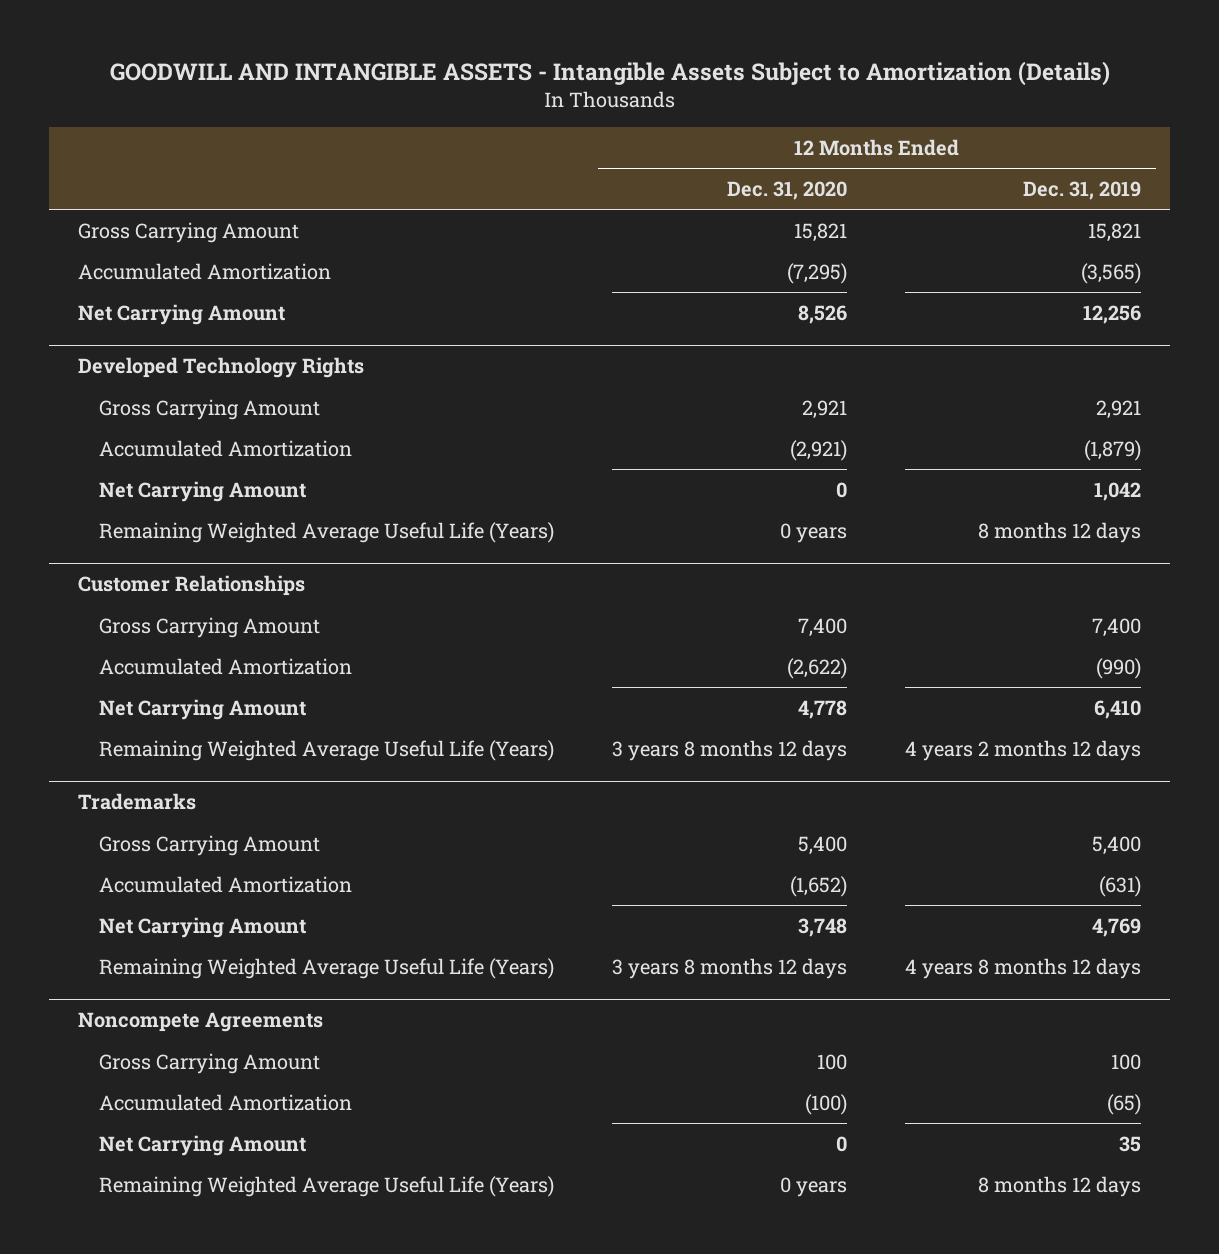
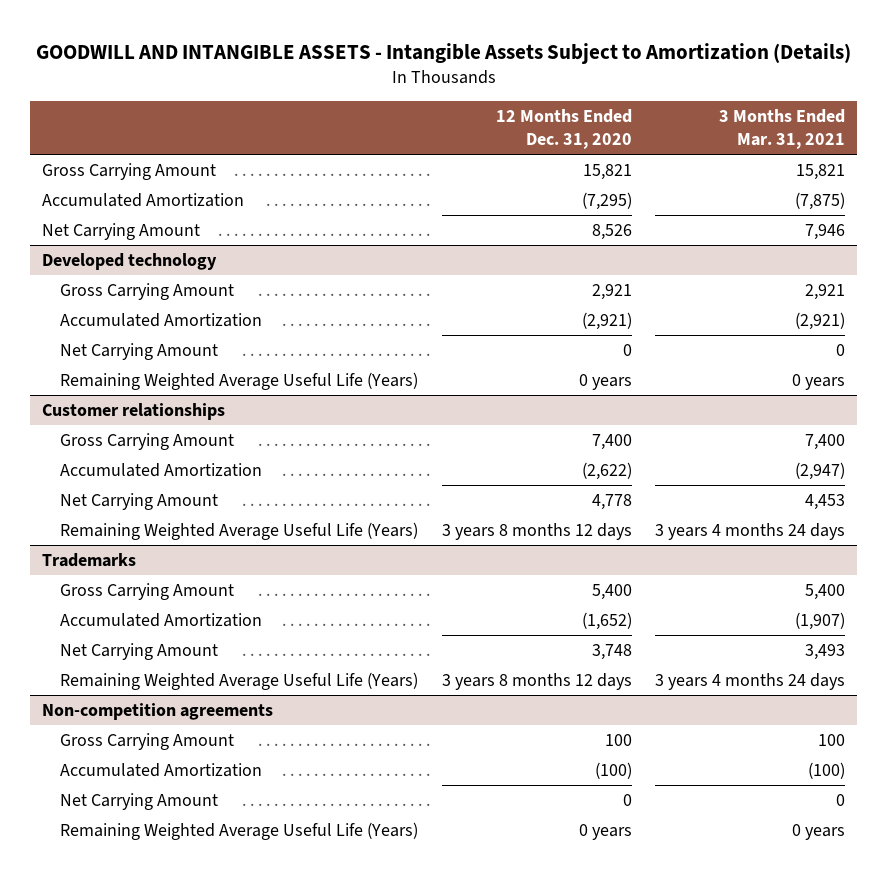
[1023,180,1142,200] Dec. 31, 2019 -> none
none -> [719,109,846,150] 3 Months Ended Mar. 31, 2021
[78,357,365,379] Developed Technology Rights -> [41,252,217,270] Developed technology
[78,575,306,597] Customer Relationships -> [41,402,225,420] Customer relationships
[78,1012,324,1033] Noncompete Agreements -> [41,702,273,720] Non-competition agreements

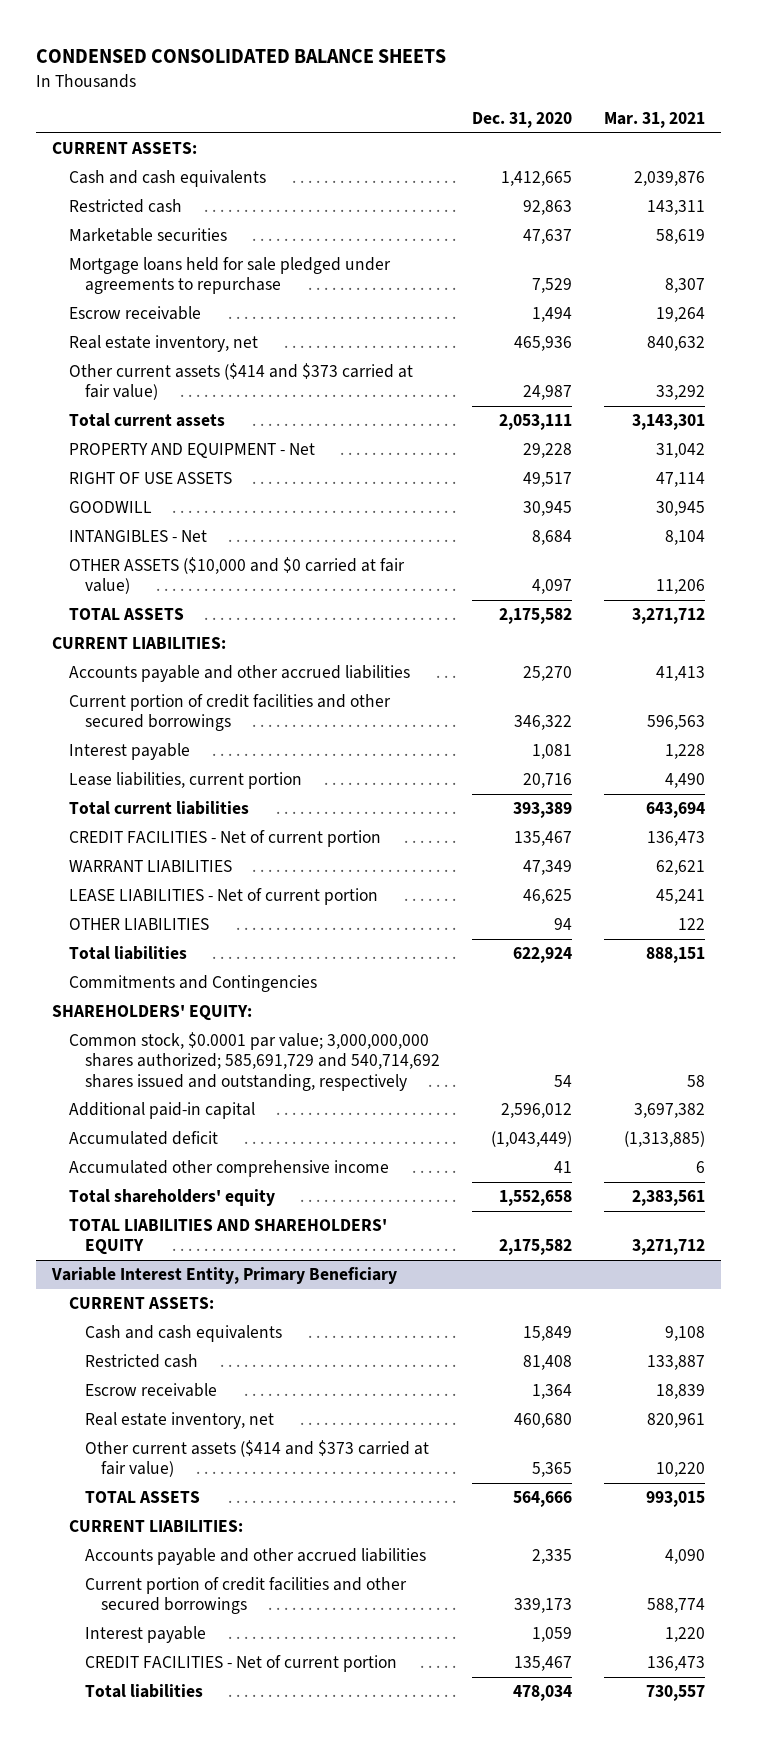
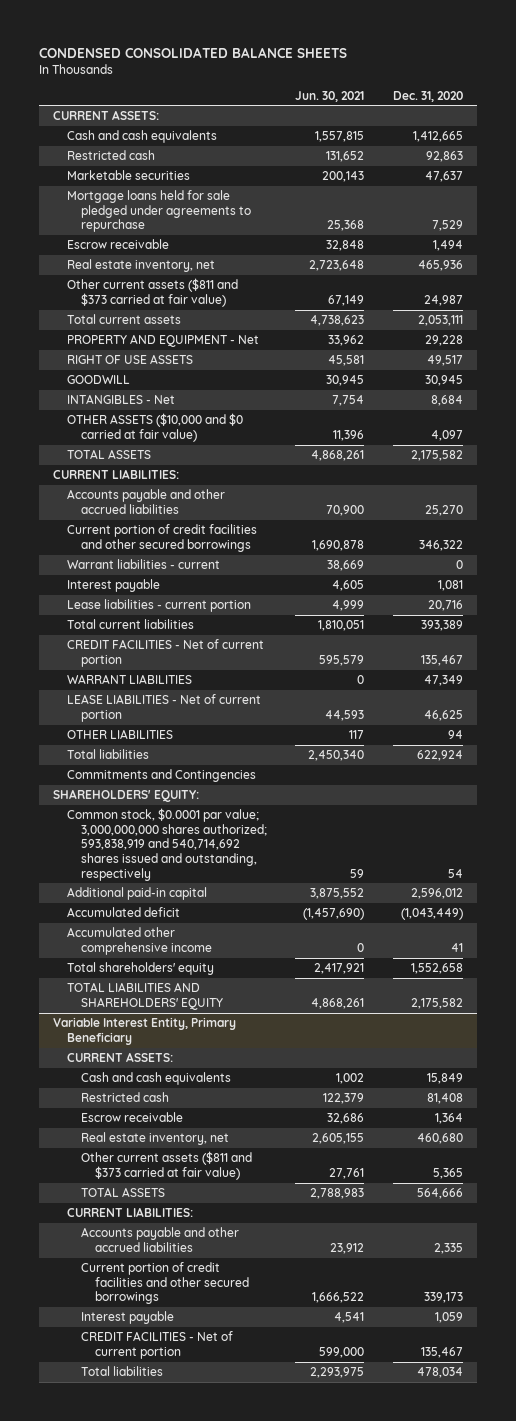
[604,112,706,129] Mar. 31, 2021 -> none
none -> [295,90,365,102] Jun. 30, 2021
[68,363,413,401] Other current assets ($414 and $373 carried at fair value) -> [67,278,239,307] Other current assets ($811 and $373 carried at fair value)
none -> [67,559,221,570] Warrant liabilities - current
[68,772,302,790] Lease liabilities, current portion -> [67,599,252,613] Lease liabilities - current portion
[68,1032,440,1091] Common stock, $0.0001 par value; 3,000,000,000 shares authorized; 585,691,729 and 540,714,692 shares issued and outstanding, respectively -> [67,808,267,881] Common stock, $0.0001 par value; 3,000,000,000 shares authorized; 593,838,919 and 540,714,692 shares issued and outstanding, respectively
[84,1440,429,1478] Other current assets ($414 and $373 carried at fair value) -> [80,1151,252,1180] Other current assets ($811 and $373 carried at fair value)

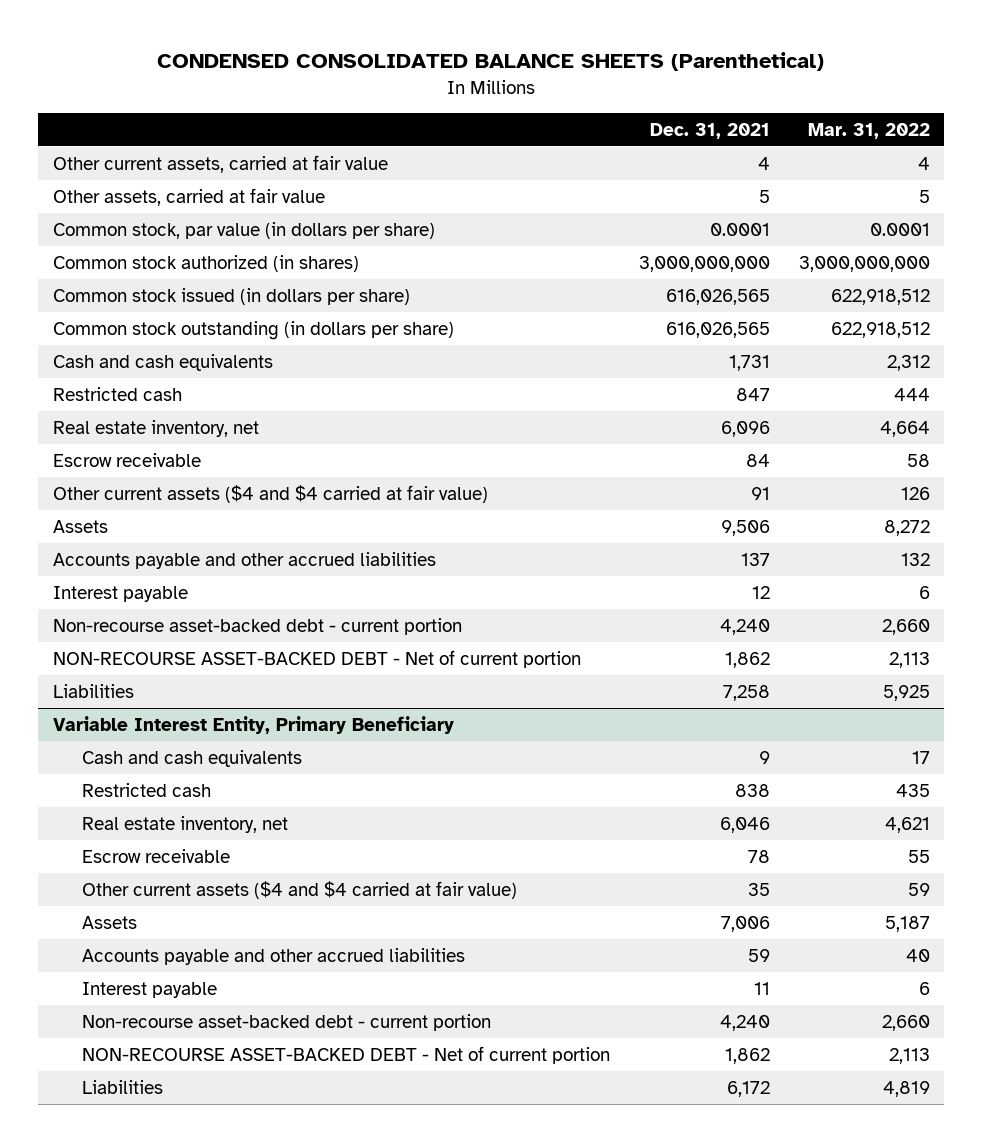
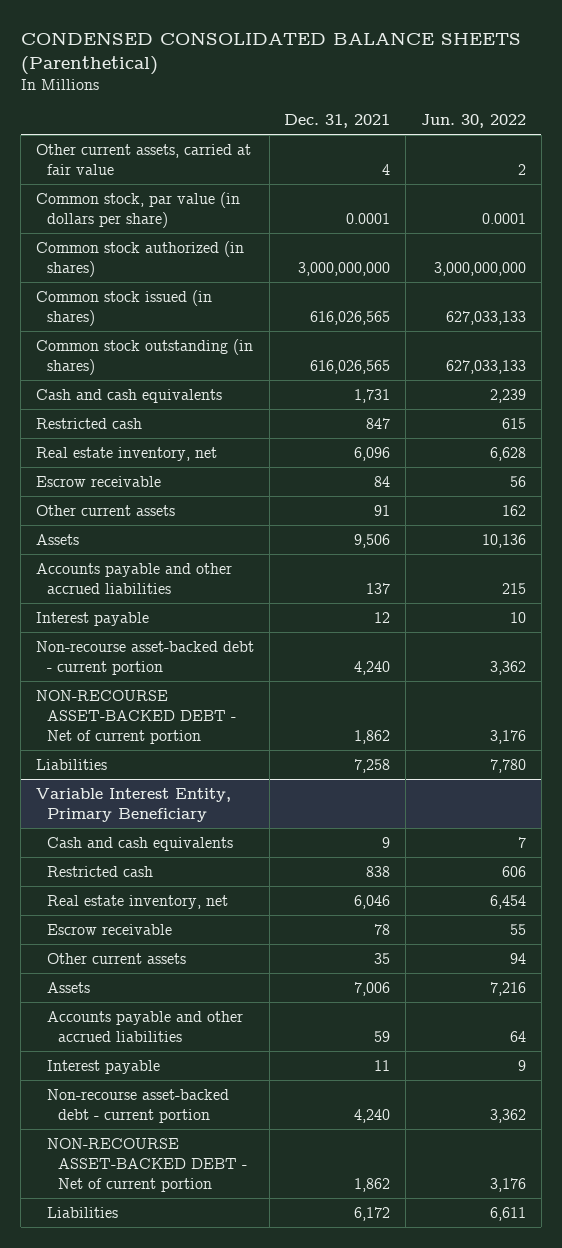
[807,122,930,139] Mar. 31, 2022 -> none
none -> [420,113,526,128] Jun. 30, 2022
[52,188,325,207] Other assets, carried at fair value -> none
[52,288,410,306] Common stock issued (in dollars per share) -> [35,289,212,326] Common stock issued (in shares)
[52,321,454,341] Common stock outstanding (in dollars per share) -> [35,338,253,375] Common stock outstanding (in shares)
[52,485,488,504] Other current assets ($4 and $4 carried at fair value) -> [35,504,175,516] Other current assets
[82,881,518,900] Other current assets ($4 and $4 carried at fair value) -> [47,952,187,964] Other current assets

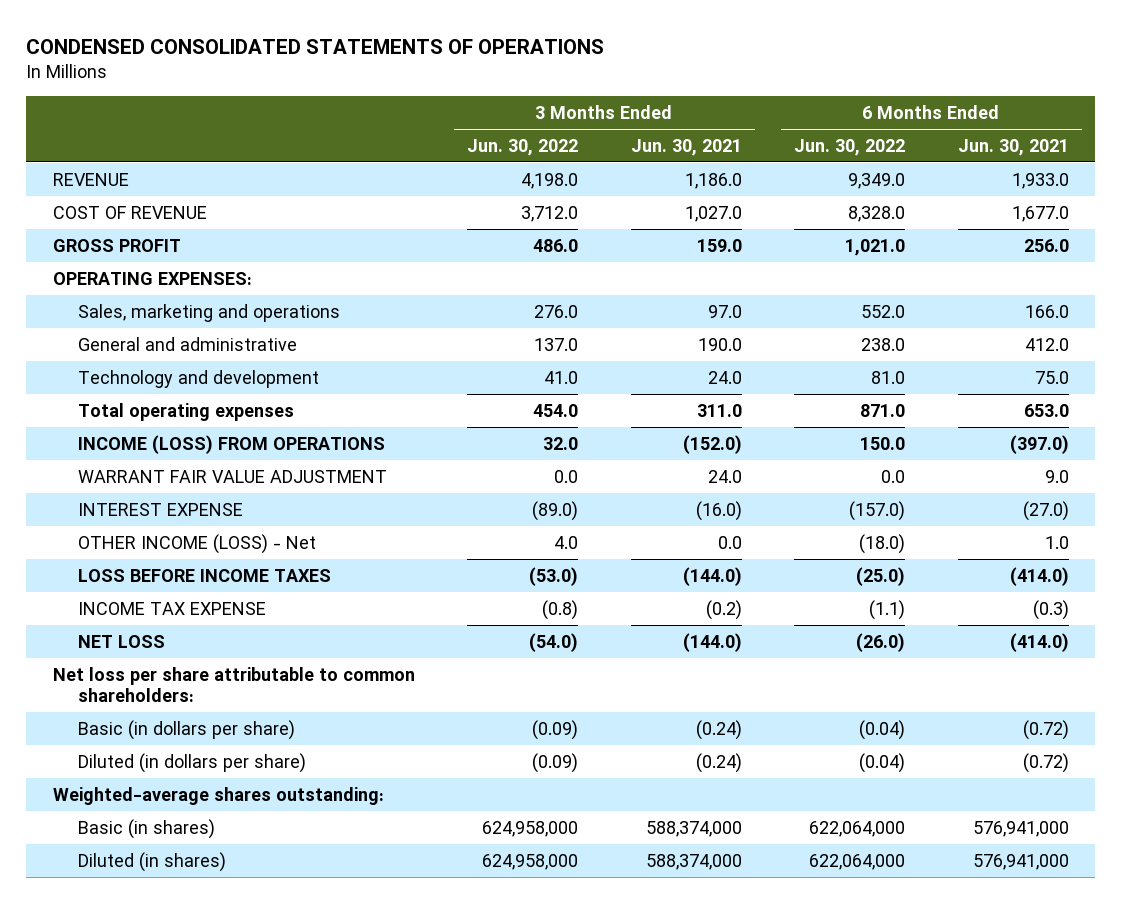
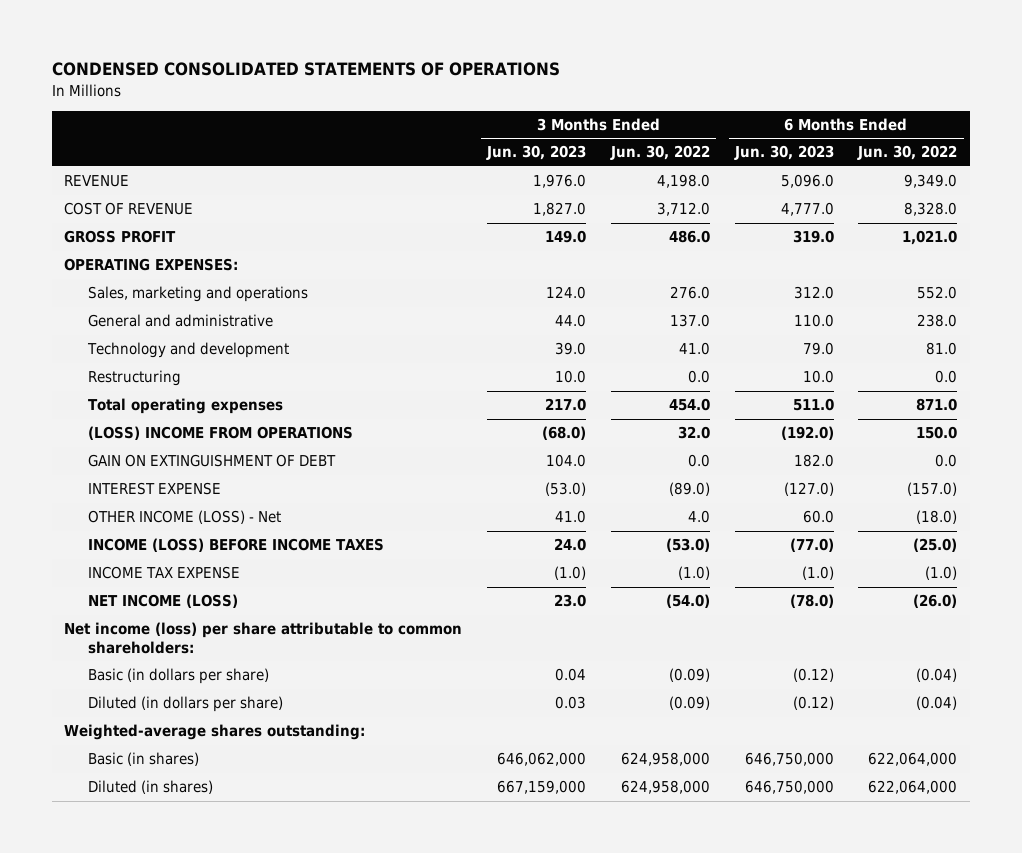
[630,138,742,156] Jun. 30, 2021 -> none
[957,138,1069,156] Jun. 30, 2021 -> none
none -> [486,145,587,161] Jun. 30, 2023
none -> [733,145,834,161] Jun. 30, 2023
none -> [87,370,181,387] Restructuring
[78,469,388,483] WARRANT FAIR VALUE ADJUSTMENT -> none
[78,434,386,454] INCOME (LOSS) FROM OPERATIONS -> [87,426,353,441] (LOSS) INCOME FROM OPERATIONS
none -> [87,454,336,468] GAIN ON EXTINGUISHMENT OF DEBT
[78,568,332,582] LOSS BEFORE INCOME TAXES -> [87,538,384,553] INCOME (LOSS) BEFORE INCOME TAXES
[542,599,579,620] (0.8) -> [677,566,710,581] (1.0)
[869,599,906,620] (1.1) -> [925,566,958,581] (1.0)
[78,634,166,648] NET LOSS -> [87,594,238,609] NET INCOME (LOSS)
[52,666,415,703] Net loss per share attributable to common shareholders: -> [64,622,463,655] Net income (loss) per share attributable to common shareholders:

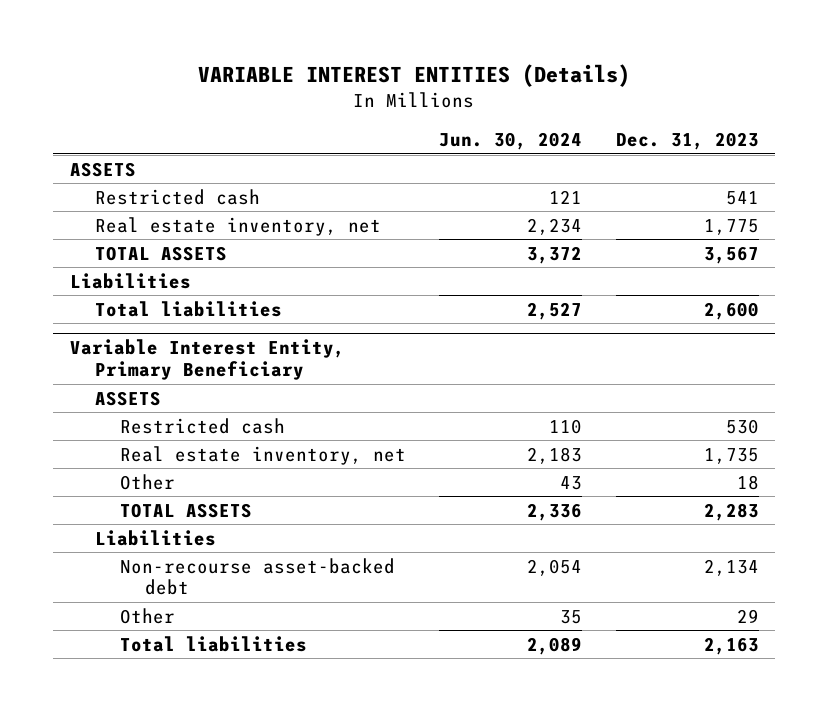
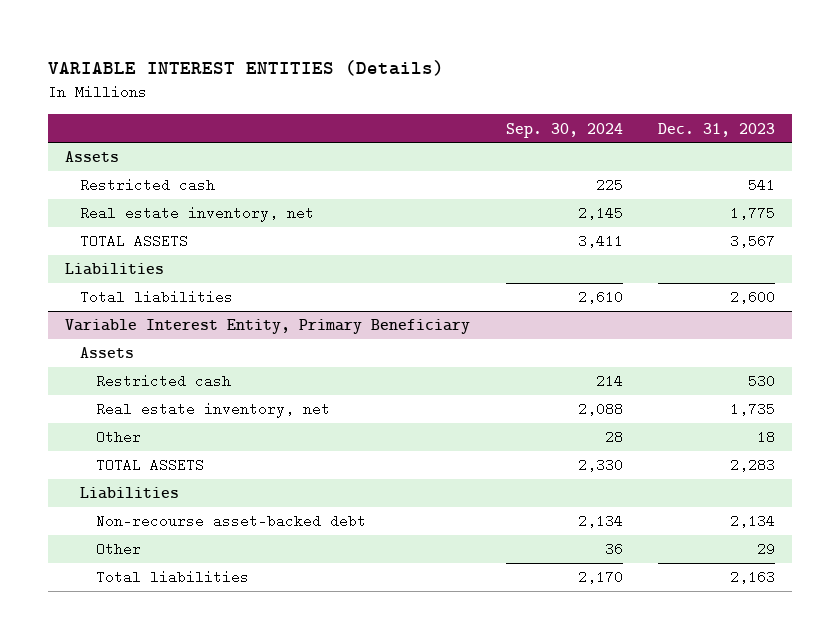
[439,132,583,151] Jun. 30, 2024 -> none
none -> [505,122,623,138] Sep. 30, 2024
[69,161,136,177] ASSETS -> [65,151,120,163] Assets
[94,390,161,406] ASSETS -> [80,347,135,359] Assets

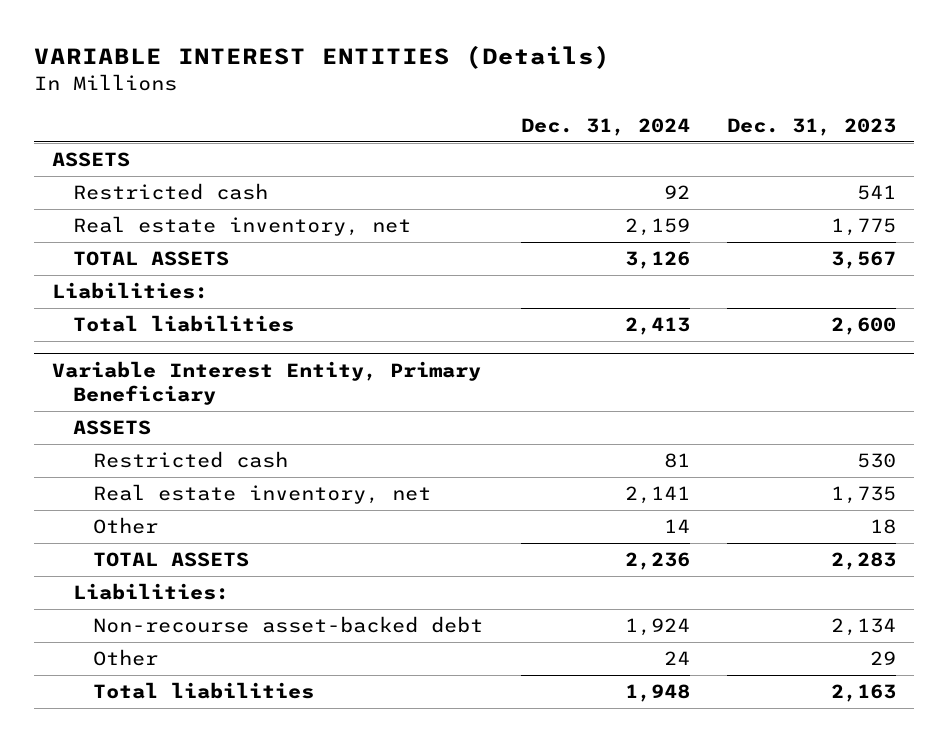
[505,122,623,138] Sep. 30, 2024 -> none
none -> [520,117,690,136] Dec. 31, 2024
[65,151,120,163] Assets -> [52,152,131,168] ASSETS
[65,263,165,276] Liabilities -> [52,282,209,300] Liabilities:
[80,347,135,359] Assets -> [72,420,151,436] ASSETS
[80,487,180,500] Liabilities -> [72,583,229,601] Liabilities:

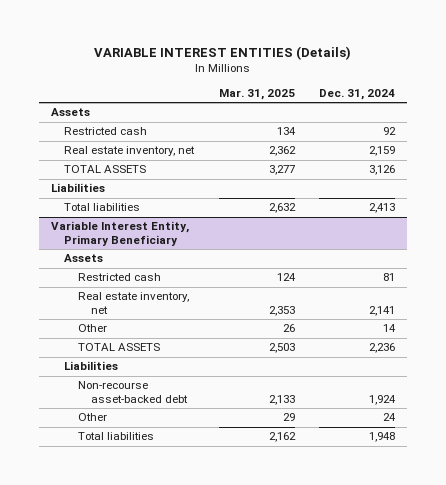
[726,117,896,136] Dec. 31, 2023 -> none
none -> [218,88,295,100] Mar. 31, 2025
[52,152,131,168] ASSETS -> [51,108,91,117] Assets
[52,282,209,300] Liabilities: -> [51,183,106,193] Liabilities
[72,420,151,436] ASSETS -> [64,254,104,263] Assets
[72,583,229,601] Liabilities: -> [64,361,119,371] Liabilities

